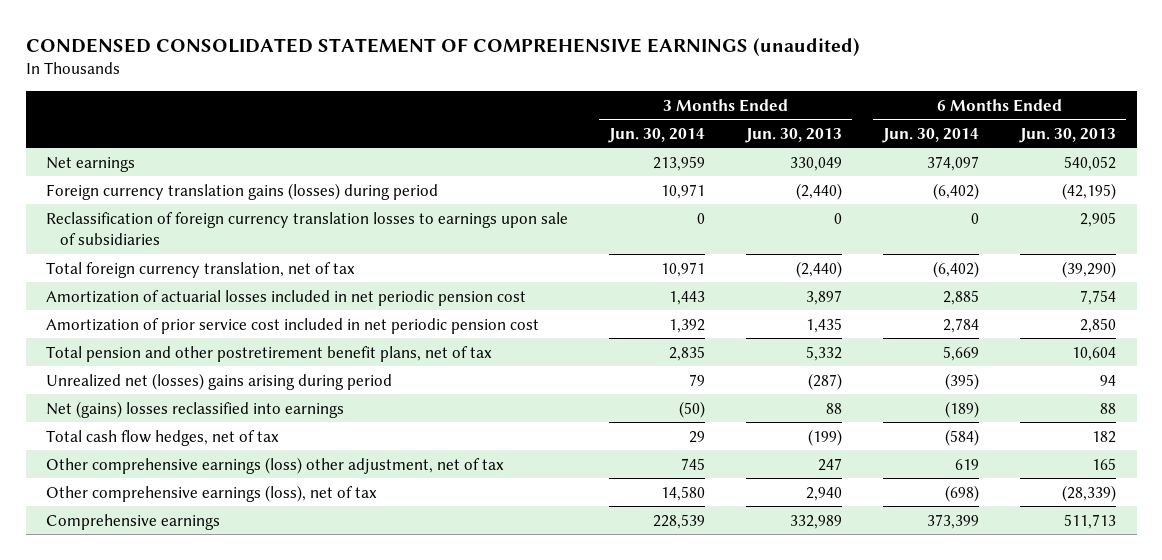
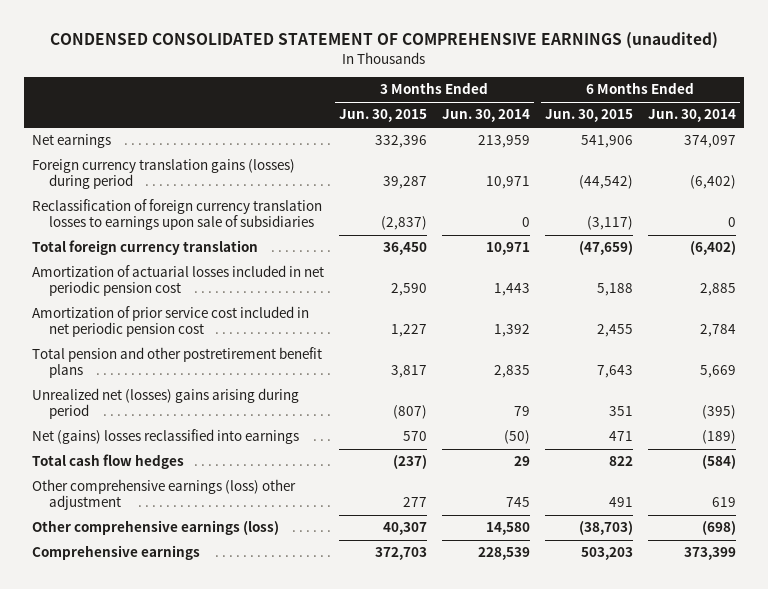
[745,127,843,143] Jun. 30, 2013 -> none
[1019,127,1117,143] Jun. 30, 2013 -> none
none -> [338,109,427,123] Jun. 30, 2015
none -> [544,109,633,123] Jun. 30, 2015
[46,261,356,278] Total foreign currency translation, net of tax -> [31,240,258,256] Total foreign currency translation
[46,345,493,362] Total pension and other postretirement benefit plans, net of tax -> [31,347,322,379] Total pension and other postretirement benefit plans
[46,429,280,446] Total cash flow hedges, net of tax -> [31,454,184,470] Total cash flow hedges
[46,456,505,474] Other comprehensive earnings (loss) other adjustment, net of tax -> [31,479,296,511] Other comprehensive earnings (loss) other adjustment
[46,484,378,502] Other comprehensive earnings (loss), net of tax -> [31,520,279,536] Other comprehensive earnings (loss)

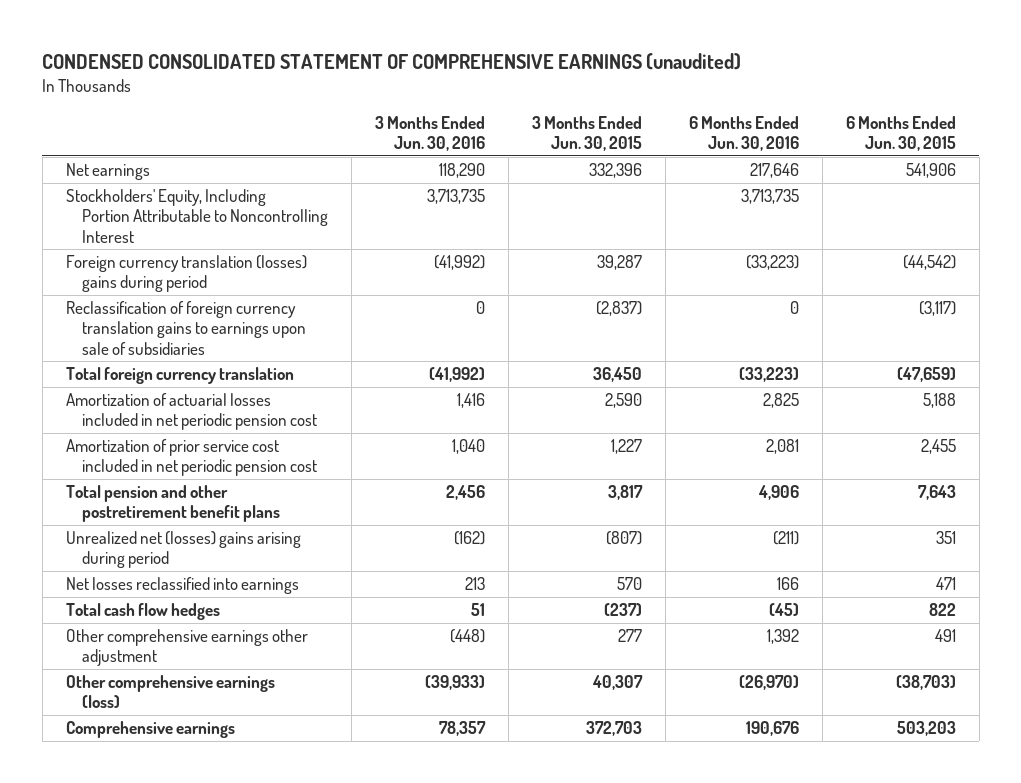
[441,109,530,123] Jun. 30, 2014 -> none
[647,109,736,123] Jun. 30, 2014 -> none
none -> [374,115,485,152] 3 Months Ended Jun. 30, 2016
none -> [688,115,799,152] 6 Months Ended Jun. 30, 2016
none -> [65,189,328,243] Stockholders' Equity, Including Portion Attributable to Noncontrolling Interest
[31,159,295,190] Foreign currency translation gains (losses) during period -> [65,255,307,293] Foreign currency translation (losses) gains during period
[31,199,322,231] Reclassification of foreign currency translation losses to earnings upon sale of subsidiaries -> [65,301,306,355] Reclassification of foreign currency translation gains to earnings upon sale of subsidiaries
[31,429,299,445] Net (gains) losses reclassified into earnings -> [65,577,299,595] Net losses reclassified into earnings
[31,479,296,511] Other comprehensive earnings (loss) other adjustment -> [65,629,308,667] Other comprehensive earnings other adjustment

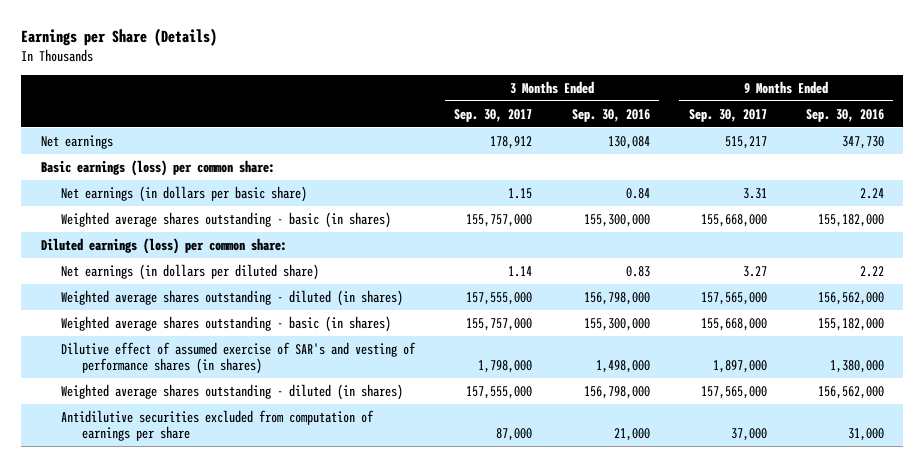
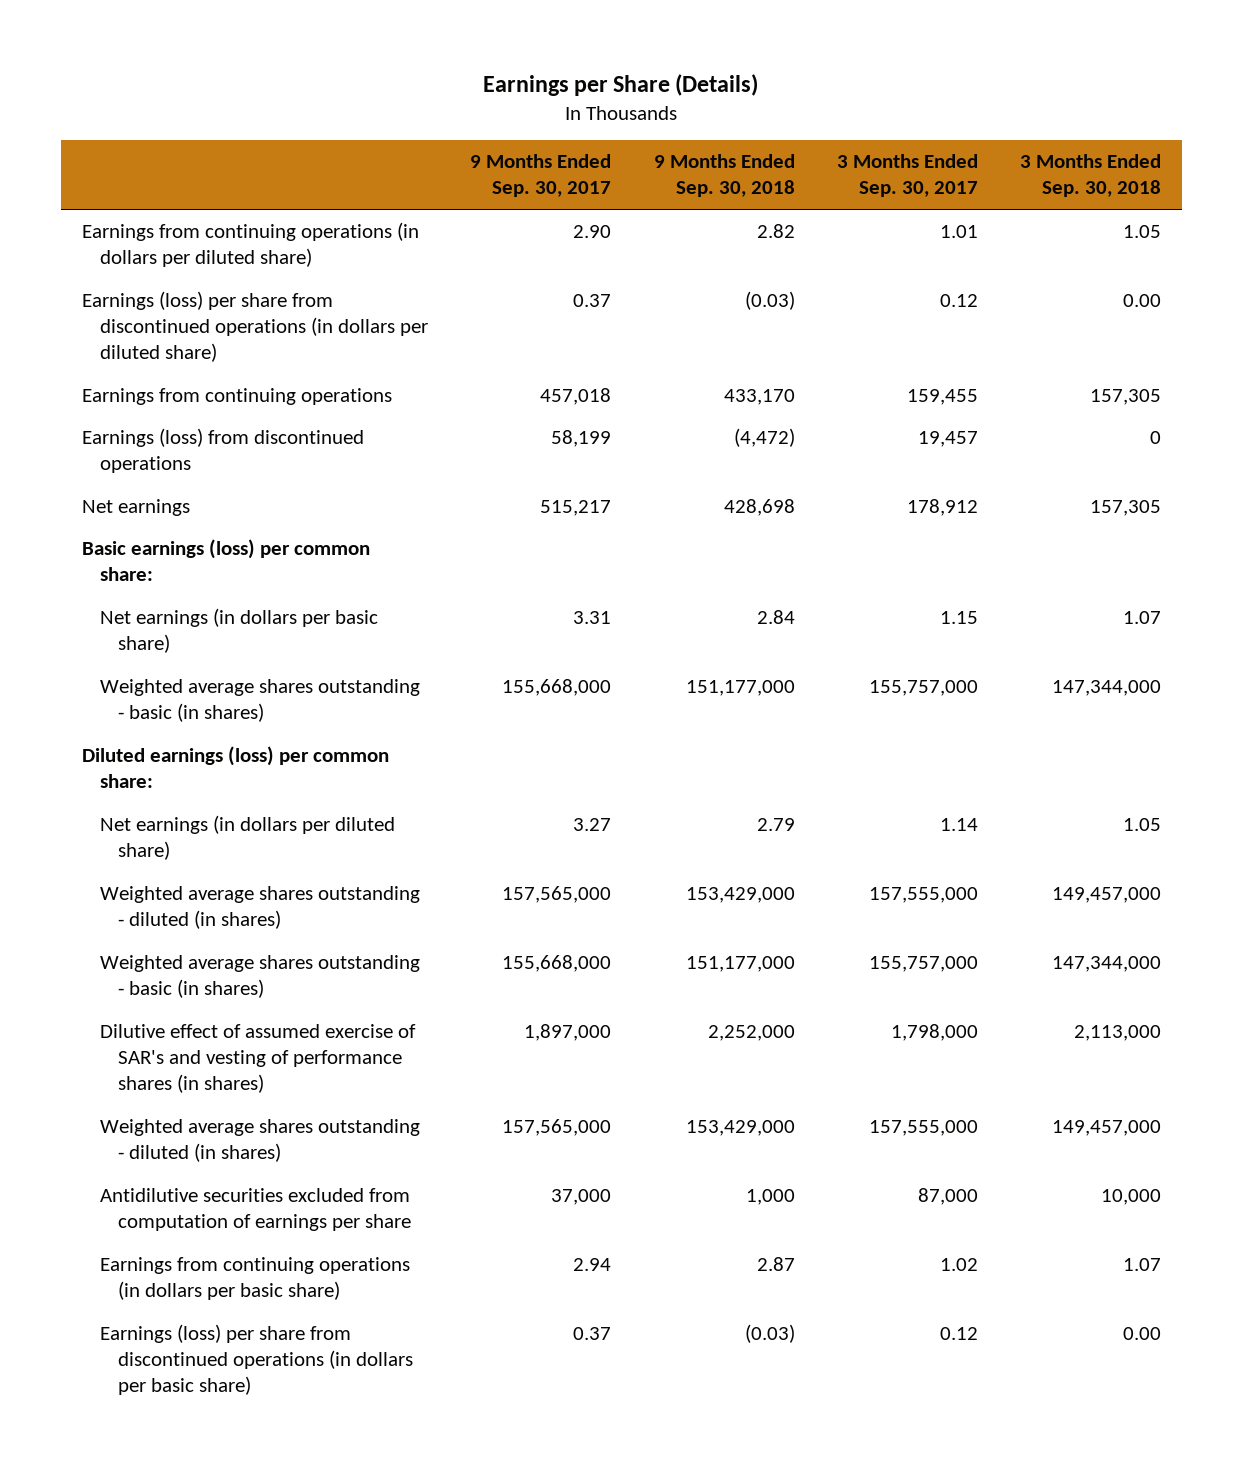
[571,108,650,122] Sep. 30, 2016 -> none
[805,108,884,122] Sep. 30, 2016 -> none
none -> [653,154,795,198] 9 Months Ended Sep. 30, 2018
none -> [1020,154,1162,198] 3 Months Ended Sep. 30, 2018
none -> [81,221,419,268] Earnings from continuing operations (in dollars per diluted share)
none -> [81,290,428,363] Earnings (loss) per share from discontinued operations (in dollars per diluted share)
none -> [81,387,392,405] Earnings from continuing operations
none -> [81,427,364,474] Earnings (loss) from discontinued operations
none -> [99,1256,410,1301] Earnings from continuing operations (in dollars per basic share)
none -> [99,1323,414,1396] Earnings (loss) per share from discontinued operations (in dollars per basic share)

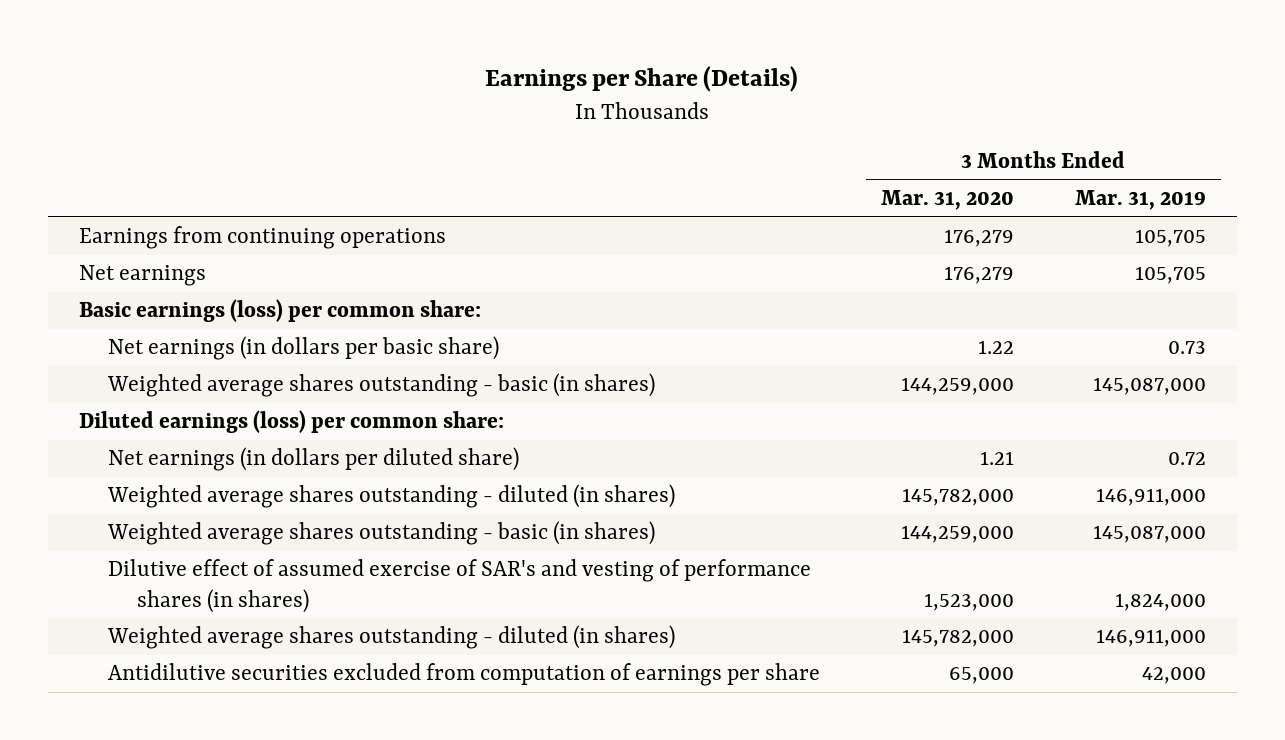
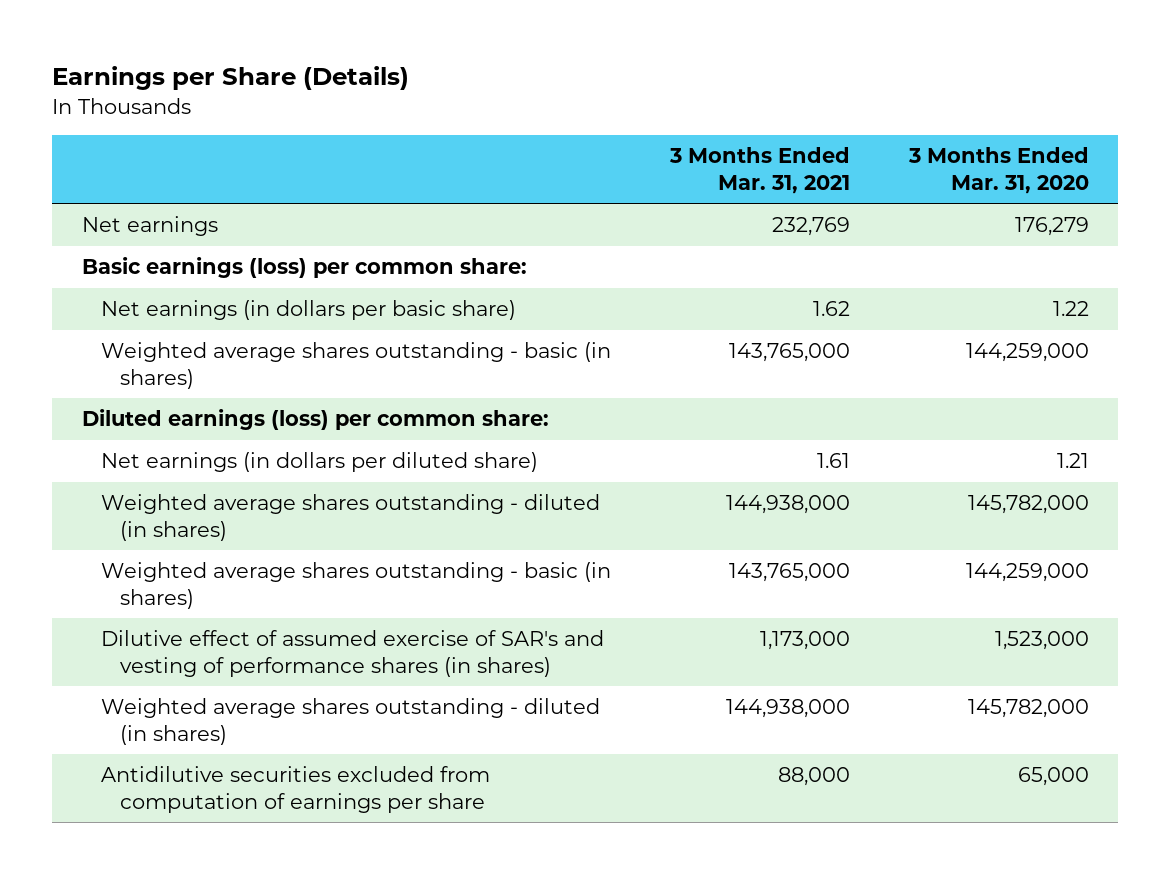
[1075,190,1207,211] Mar. 31, 2019 -> none
none -> [668,147,850,194] 3 Months Ended Mar. 31, 2021
[78,226,446,250] Earnings from continuing operations -> none

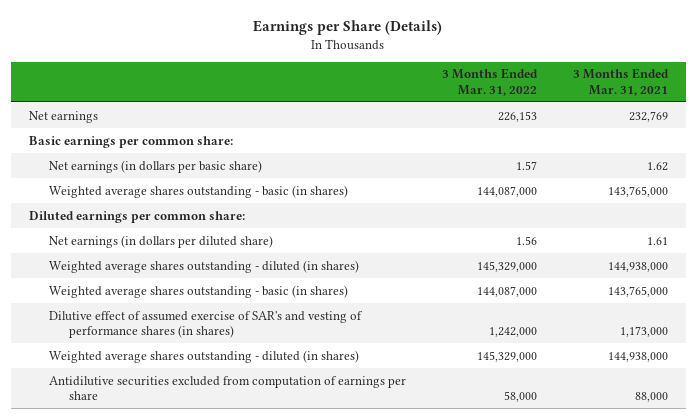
[907,147,1089,194] 3 Months Ended Mar. 31, 2020 -> none
none -> [441,68,538,96] 3 Months Ended Mar. 31, 2022
[81,257,527,279] Basic earnings (loss) per common share: -> [28,135,233,148] Basic earnings per common share:
[81,409,549,431] Diluted earnings (loss) per common share: -> [28,210,245,223] Diluted earnings per common share:

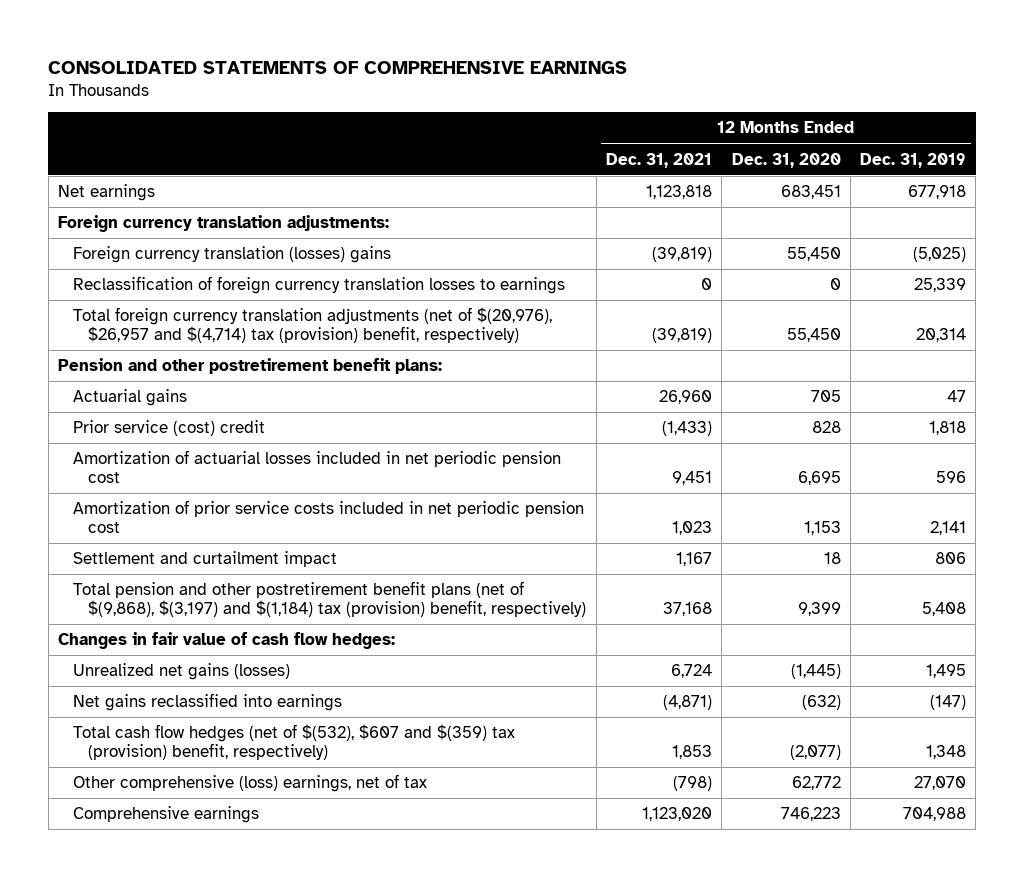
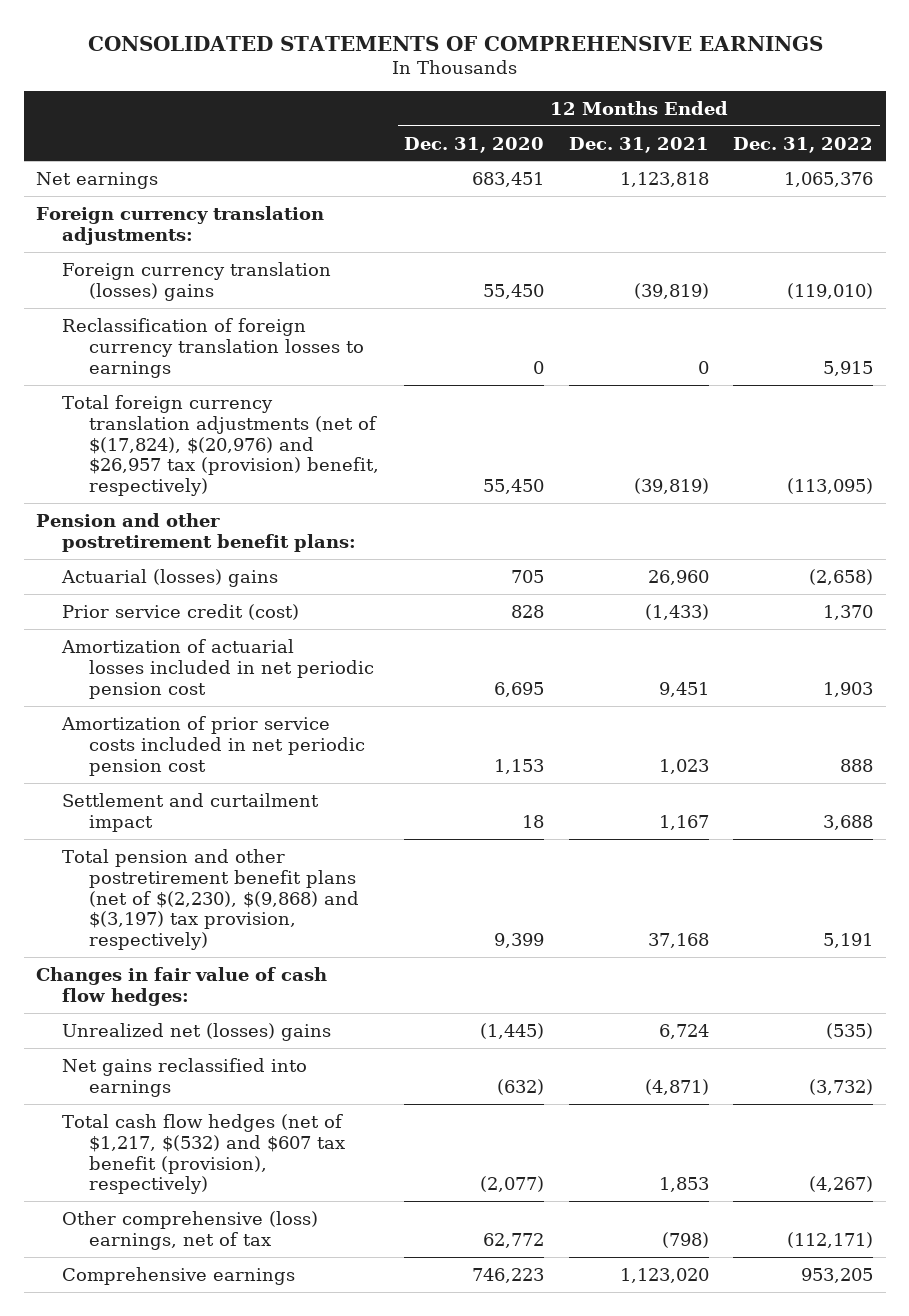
[860,152,967,168] Dec. 31, 2019 -> none
none -> [733,136,874,153] Dec. 31, 2022
[73,307,553,344] Total foreign currency translation adjustments (net of $(20,976), $26,957 and $(4,714) tax (provision) benefit, respectively) -> [62,394,379,497] Total foreign currency translation adjustments (net of $(17,824), $(20,976) and $26,957 tax (provision) benefit, respectively)
[73,389,188,407] Actuarial gains -> [61,568,279,587] Actuarial (losses) gains
[73,420,266,437] Prior service (cost) credit -> [62,603,300,620] Prior service credit (cost)
[73,581,587,618] Total pension and other postretirement benefit plans (net of $(9,868), $(3,197) and $(1,184) tax (provision) benefit, respectively) -> [62,848,359,951] Total pension and other postretirement benefit plans (net of $(2,230), $(9,868) and $(3,197) tax provision, respectively)
[73,663,291,681] Unrealized net gains (losses) -> [62,1022,332,1041] Unrealized net (losses) gains
[73,724,516,761] Total cash flow hedges (net of $(532), $607 and $(359) tax (provision) benefit, respectively) -> [62,1113,345,1195] Total cash flow hedges (net of $1,217, $(532) and $607 tax benefit (provision), respectively)

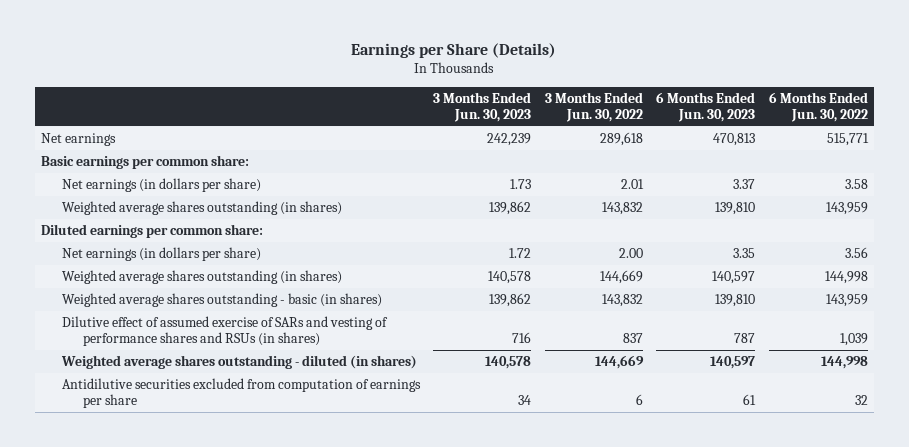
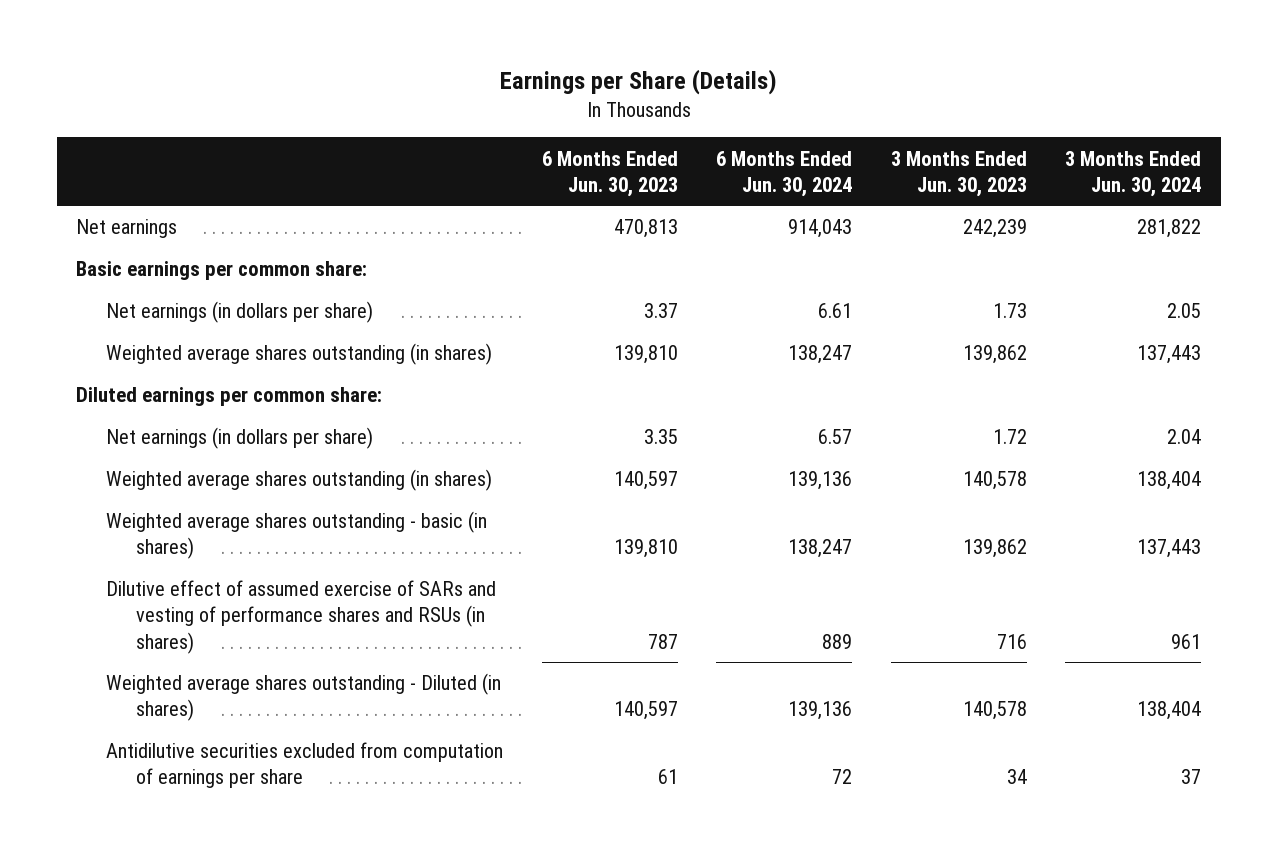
[544,91,643,122] 3 Months Ended Jun. 30, 2022 -> none
[768,91,868,122] 6 Months Ended Jun. 30, 2022 -> none
none -> [716,150,853,197] 6 Months Ended Jun. 30, 2024
none -> [1065,150,1202,197] 3 Months Ended Jun. 30, 2024
[61,355,418,370] Weighted average shares outstanding - diluted (in shares) -> [106,673,502,722] Weighted average shares outstanding - Diluted (in shares)

